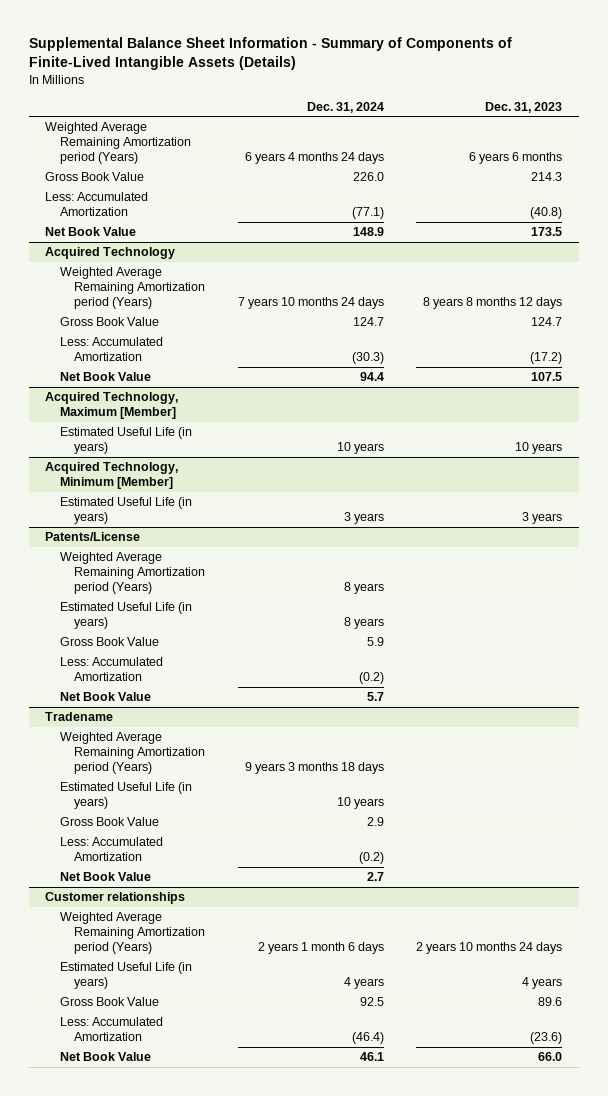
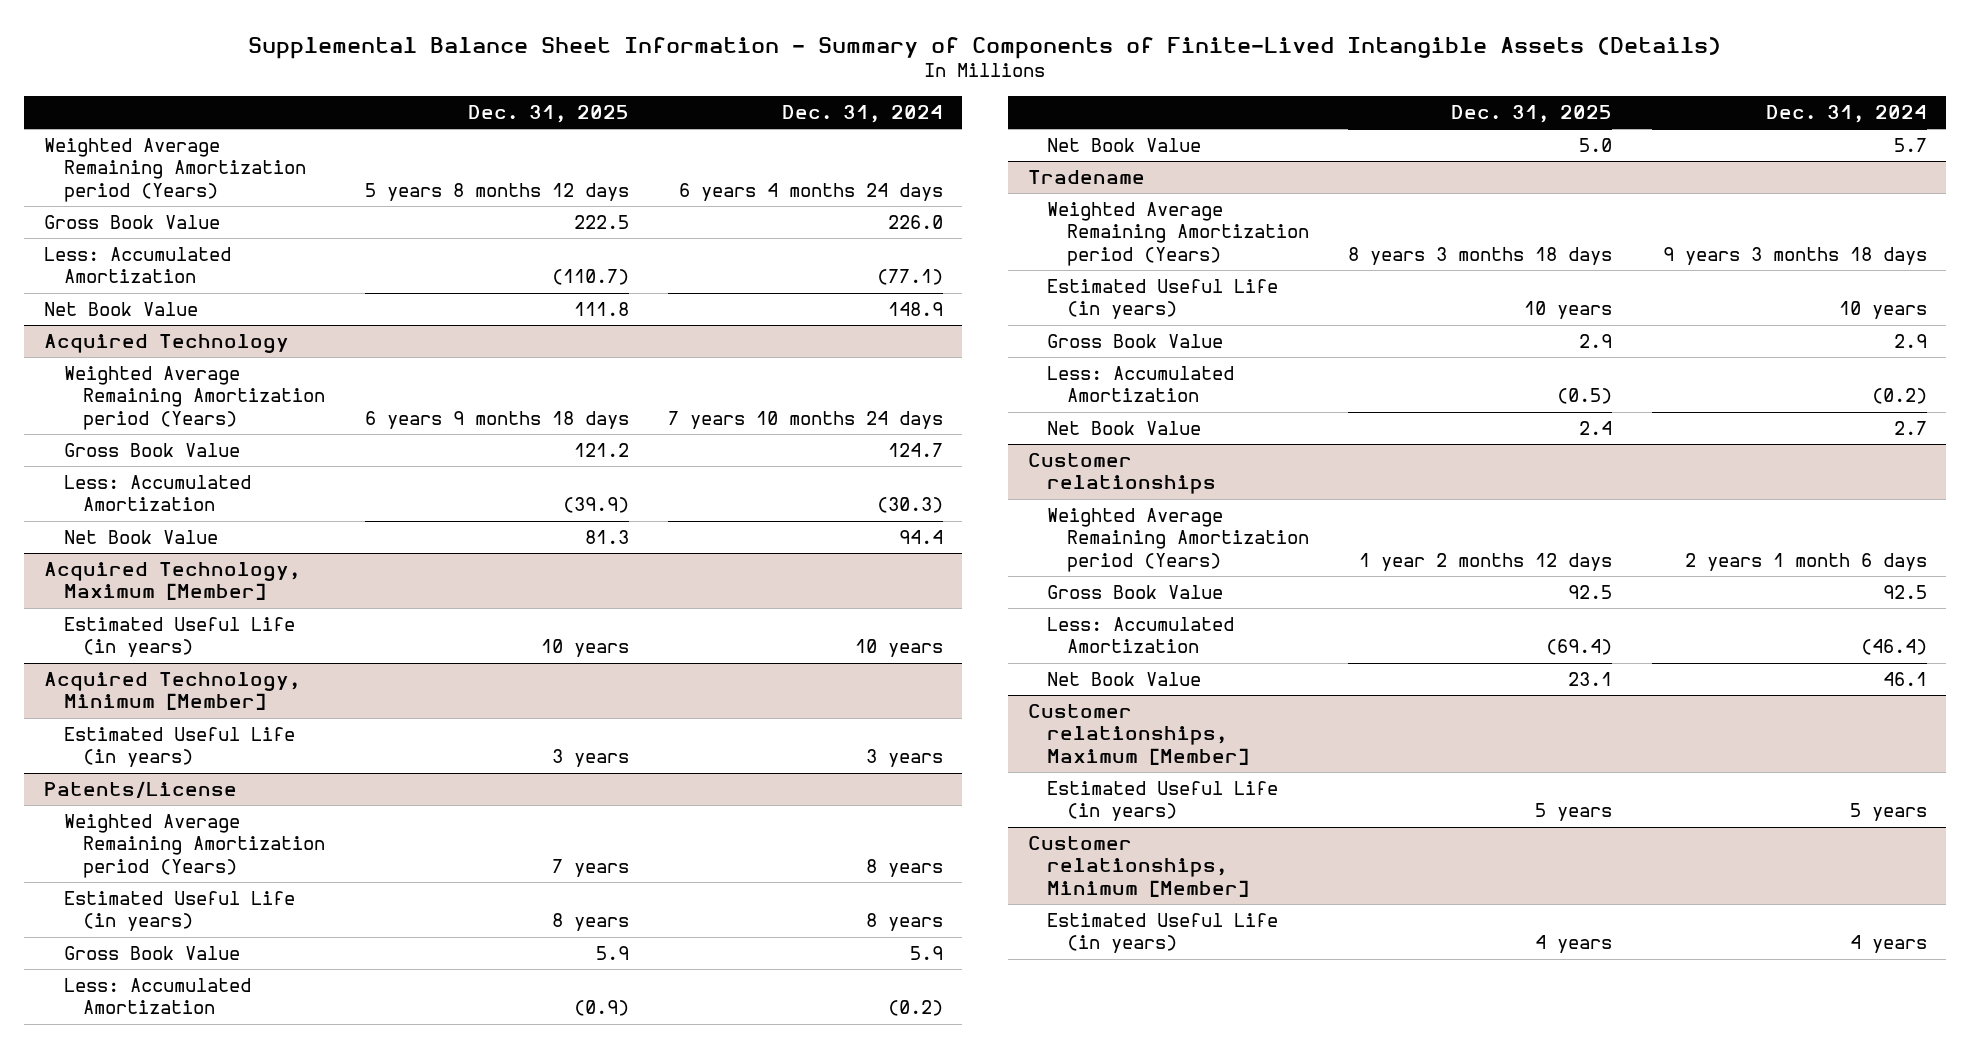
[485,101,563,113] Dec. 31, 2023 -> none
none -> [467,104,629,123] Dec. 31, 2025
[59,962,192,990] Estimated Useful Life (in years) -> none
none -> [1027,704,1250,765] Customer relationships, Maximum [Member]
none -> [1047,781,1279,822] Estimated Useful Life (in years)
none -> [1027,836,1250,897] Customer relationships, Minimum [Member]
none -> [1047,913,1279,954] Estimated Useful Life (in years)

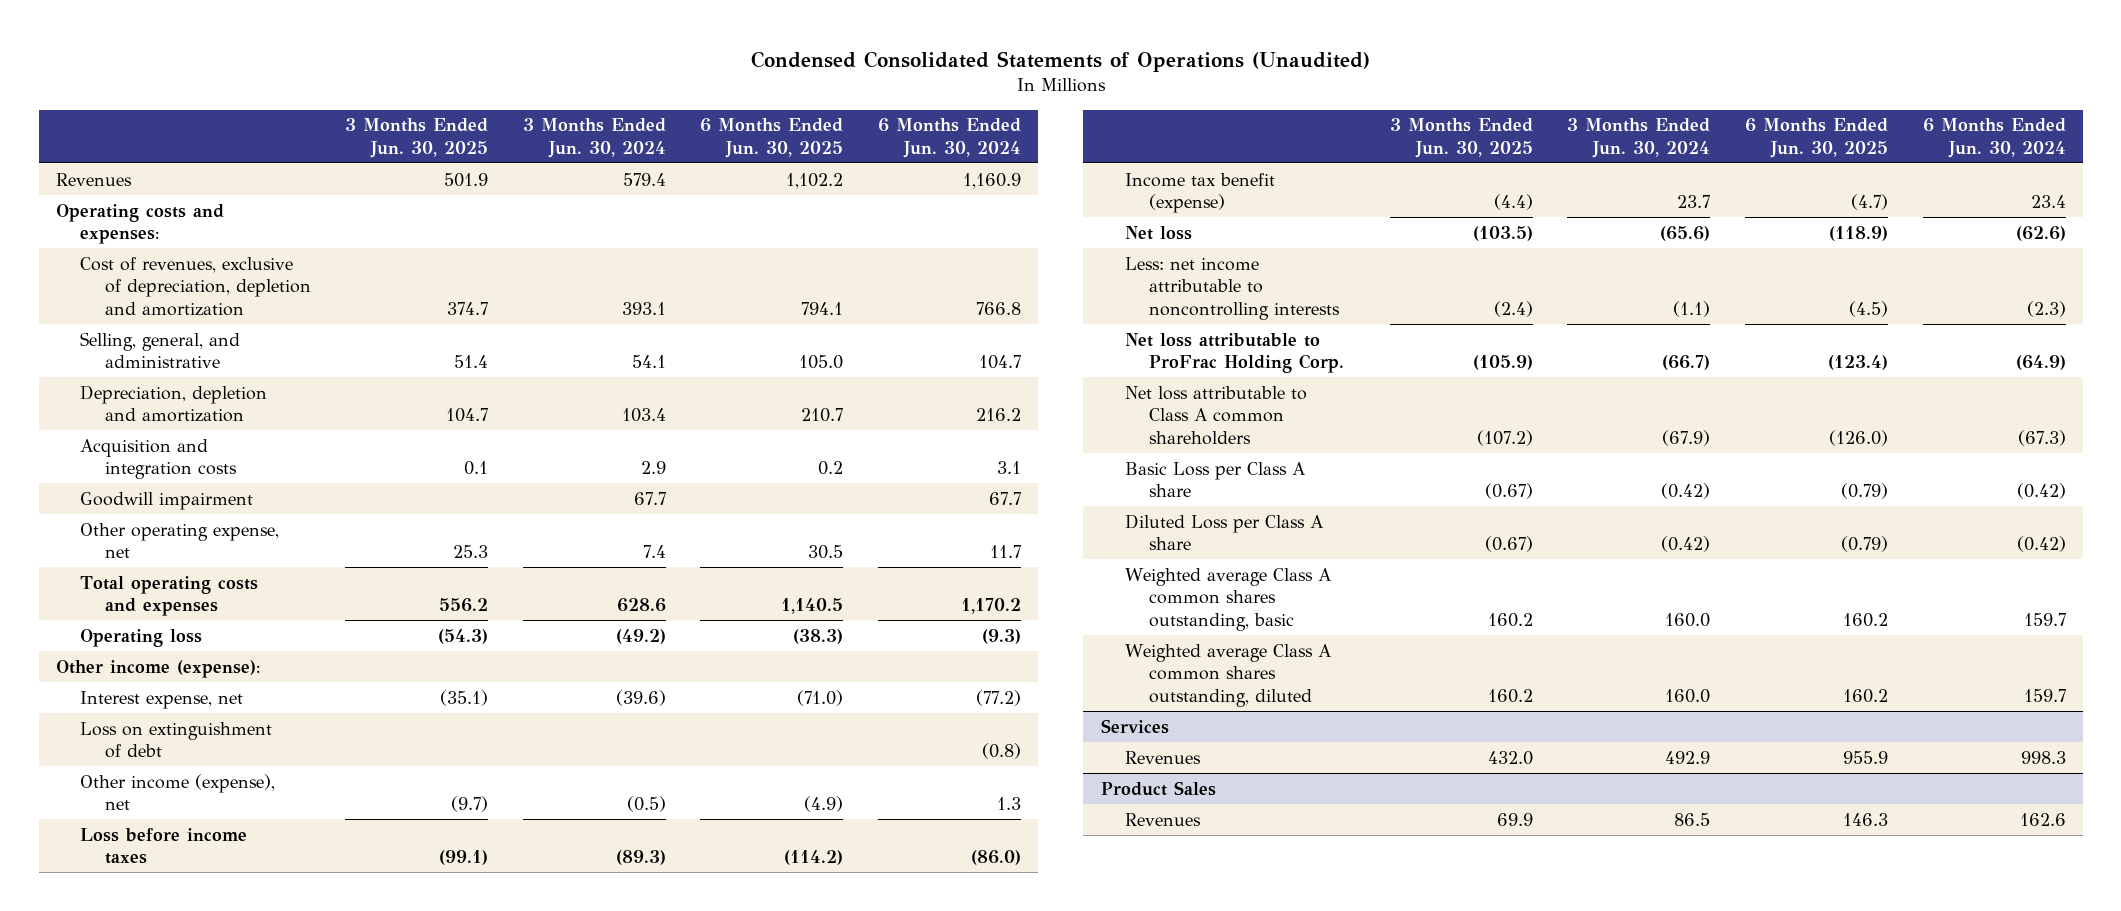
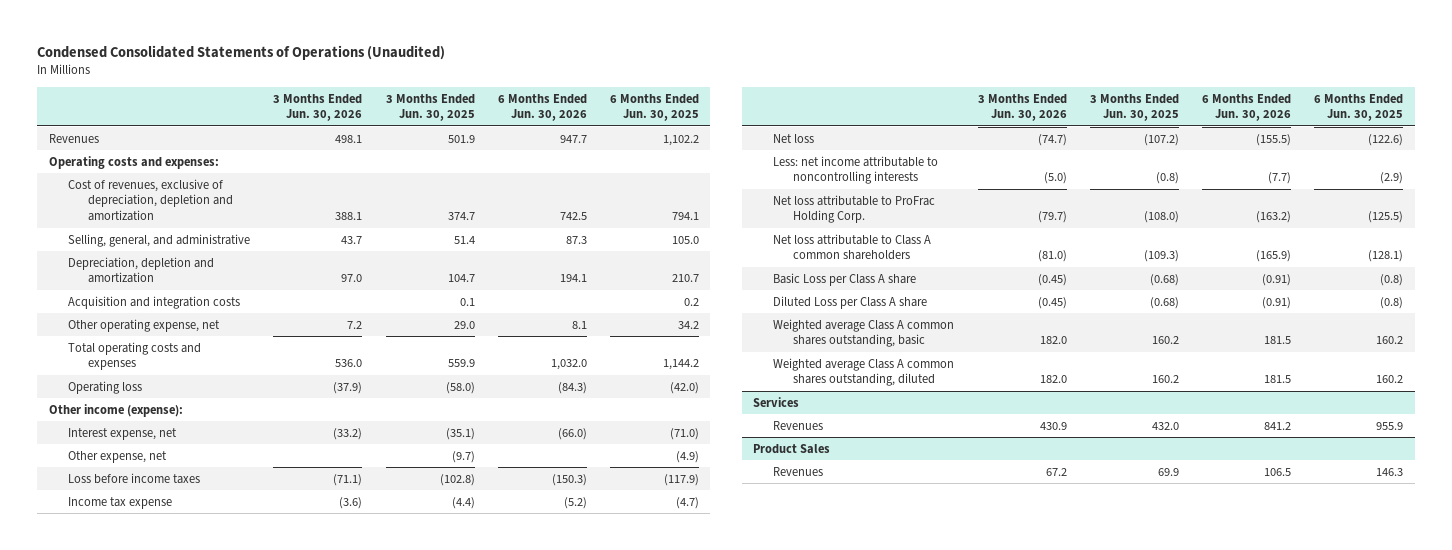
[522,118,666,158] 3 Months Ended Jun. 30, 2024 -> none
[877,118,1021,158] 6 Months Ended Jun. 30, 2024 -> none
none -> [273,93,363,122] 3 Months Ended Jun. 30, 2026
none -> [497,93,587,122] 6 Months Ended Jun. 30, 2026
[80,491,254,510] Goodwill impairment -> none
[453,545,489,559] 25.3 -> [453,320,475,329] 29.0
[808,545,844,560] 30.5 -> [677,320,699,329] 34.2
[439,598,489,613] 556.2 -> [447,359,475,368] 559.9
[781,598,844,615] 1,140.5 -> [662,359,699,371] 1,144.2
[438,628,489,644] (54.3) -> [445,381,475,394] (58.0)
[793,628,844,644] (38.3) -> [669,381,699,394] (42.0)
[80,721,273,759] Loss on extinguishment of debt -> none
[80,773,276,811] Other income (expense), net -> [68,450,168,463] Other expense, net
[439,850,489,866] (99.1) -> [439,473,475,486] (102.8)
[784,850,844,866] (114.2) -> [663,473,699,486] (117.9)
[1125,172,1276,214] Income tax benefit (expense) -> [68,496,173,509] Income tax expense
[1472,225,1533,241] (103.5) -> [1143,133,1179,146] (107.2)
[1829,225,1889,241] (118.9) -> [1367,133,1403,146] (122.6)
[1493,300,1533,317] (2.4) -> [1155,172,1179,185] (0.8)
[1849,300,1889,317] (4.5) -> [1379,172,1403,185] (2.9)
[1472,355,1533,371] (105.9) -> [1143,211,1179,224] (108.0)
[1828,355,1889,371] (123.4) -> [1367,211,1403,224] (125.5)
[1476,429,1533,446] (107.2) -> [1143,250,1179,263] (109.3)
[1829,429,1889,446] (126.0) -> [1367,250,1403,263] (128.1)
[1484,483,1533,500] (0.67) -> [1149,273,1179,286] (0.68)
[1841,483,1889,500] (0.79) -> [1379,273,1403,286] (0.8)
[1484,536,1533,553] (0.67) -> [1149,296,1179,309] (0.68)
[1841,536,1889,553] (0.79) -> [1379,296,1403,309] (0.8)

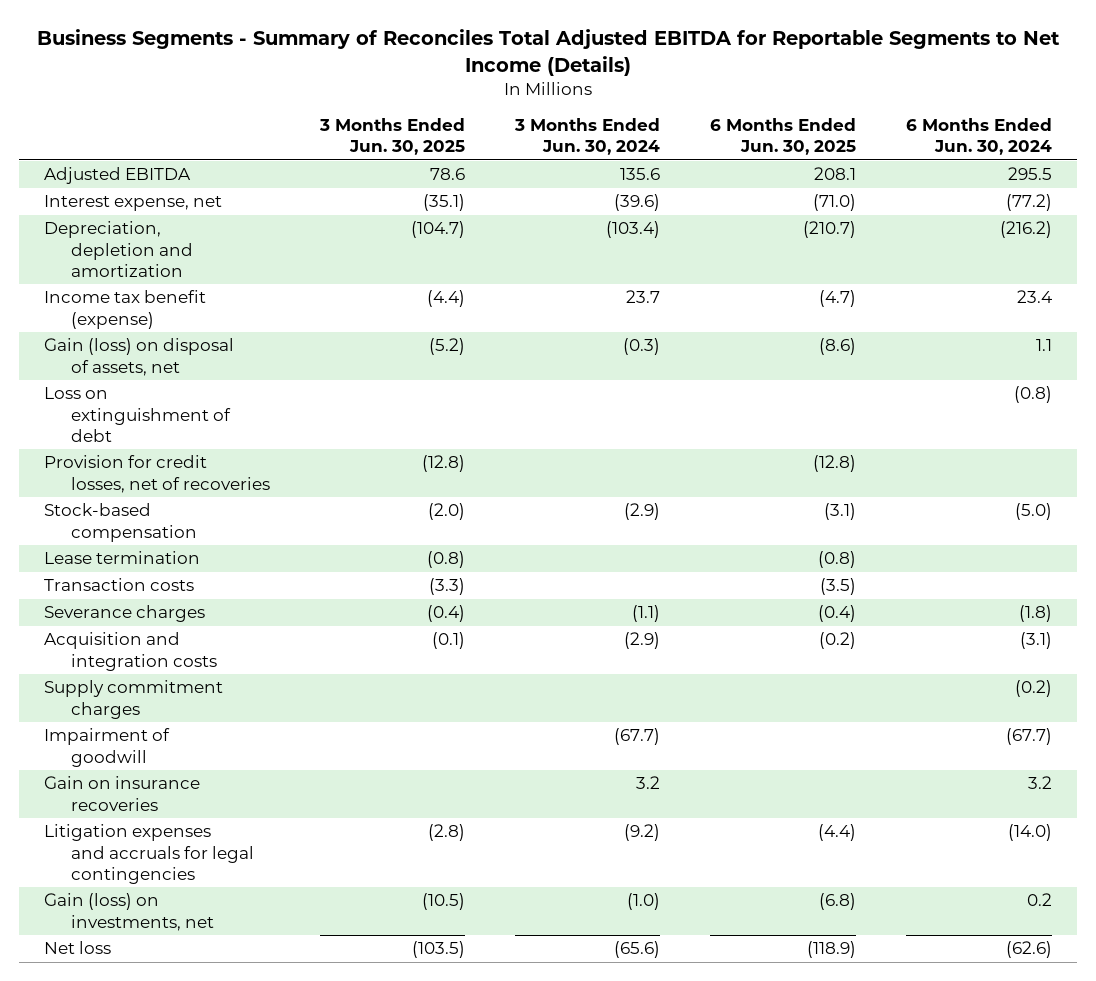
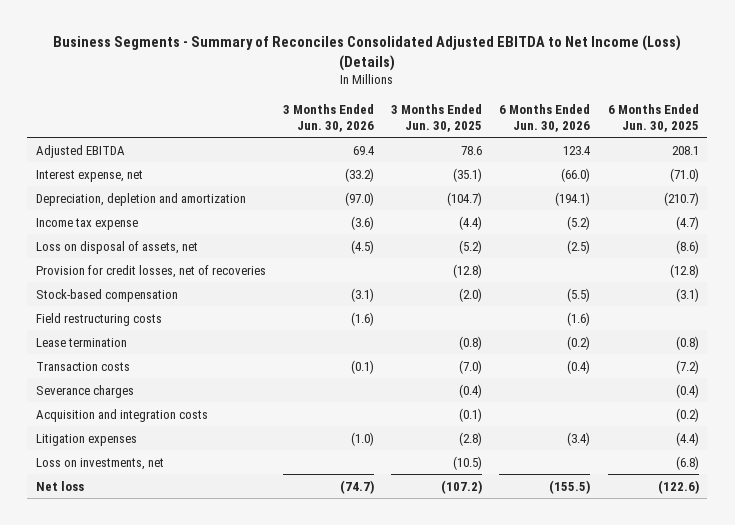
[36,29,1060,76] Business Segments - Summary of Reconciles Total Adjusted EBITDA for Reportable Segments to Net Income (Details) -> [53,35,682,72] Business Segments - Summary of Reconciles Consolidated Adjusted EBITDA to Net Income (Loss) (Details)
[513,118,660,156] 3 Months Ended Jun. 30, 2024 -> none
[906,118,1053,156] 6 Months Ended Jun. 30, 2024 -> none
none -> [283,104,375,132] 3 Months Ended Jun. 30, 2026
none -> [499,104,591,132] 6 Months Ended Jun. 30, 2026
[43,387,231,442] Loss on extinguishment of debt -> none
[43,290,206,329] Income tax benefit (expense) -> [35,217,138,230] Income tax expense
[43,338,234,376] Gain (loss) on disposal of assets, net -> [35,240,198,254] Loss on disposal of assets, net
none -> [35,312,162,326] Field restructuring costs
[428,578,465,596] (3.3) -> [459,359,483,374] (7.0)
[819,578,856,596] (3.5) -> [675,359,699,374] (7.2)
[43,680,223,719] Supply commitment charges -> none
[43,728,170,767] Impairment of goodwill -> none
[43,776,200,811] Gain on insurance recoveries -> none
[43,824,254,884] Litigation expenses and accruals for legal contingencies -> [35,433,137,446] Litigation expenses
[43,893,214,931] Gain (loss) on investments, net -> [35,457,164,470] Loss on investments, net
[411,941,465,959] (103.5) -> [441,479,483,494] (107.2)
[806,941,856,959] (118.9) -> [657,479,699,494] (122.6)

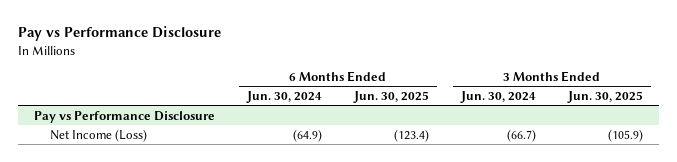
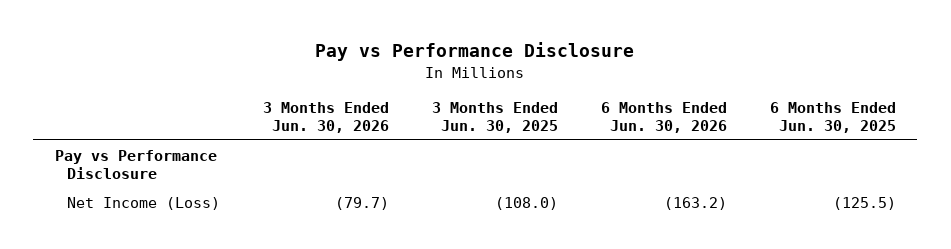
[245,91,322,104] Jun. 30, 2024 -> none
[459,91,536,104] Jun. 30, 2024 -> none
none -> [262,101,389,134] 3 Months Ended Jun. 30, 2026
none -> [600,101,727,134] 6 Months Ended Jun. 30, 2026
[393,128,429,142] (123.4) -> [832,196,896,210] (125.5)
[607,128,643,142] (105.9) -> [494,196,558,210] (108.0)

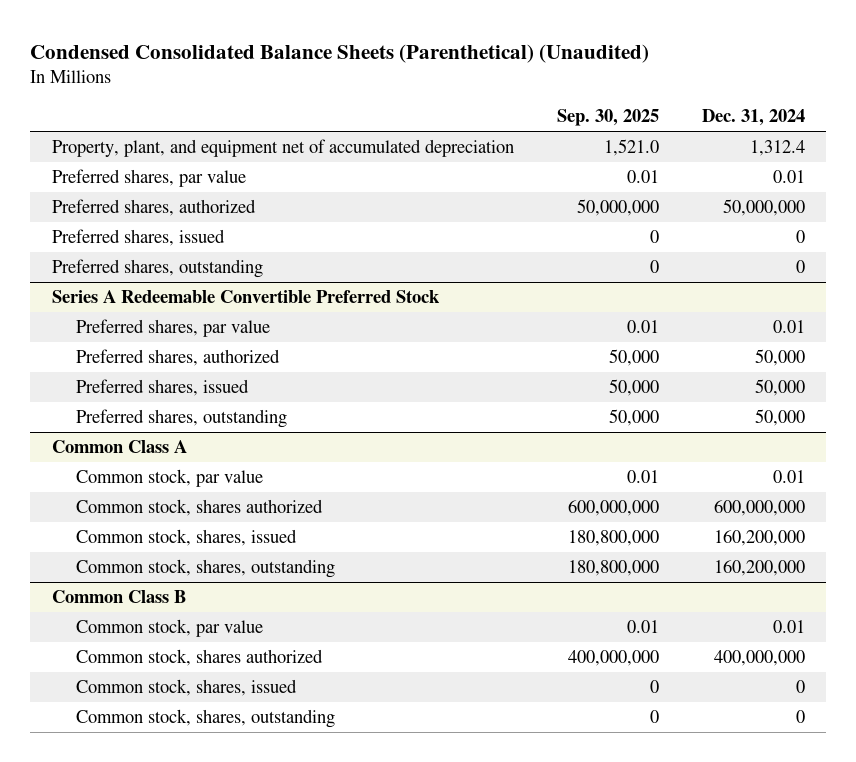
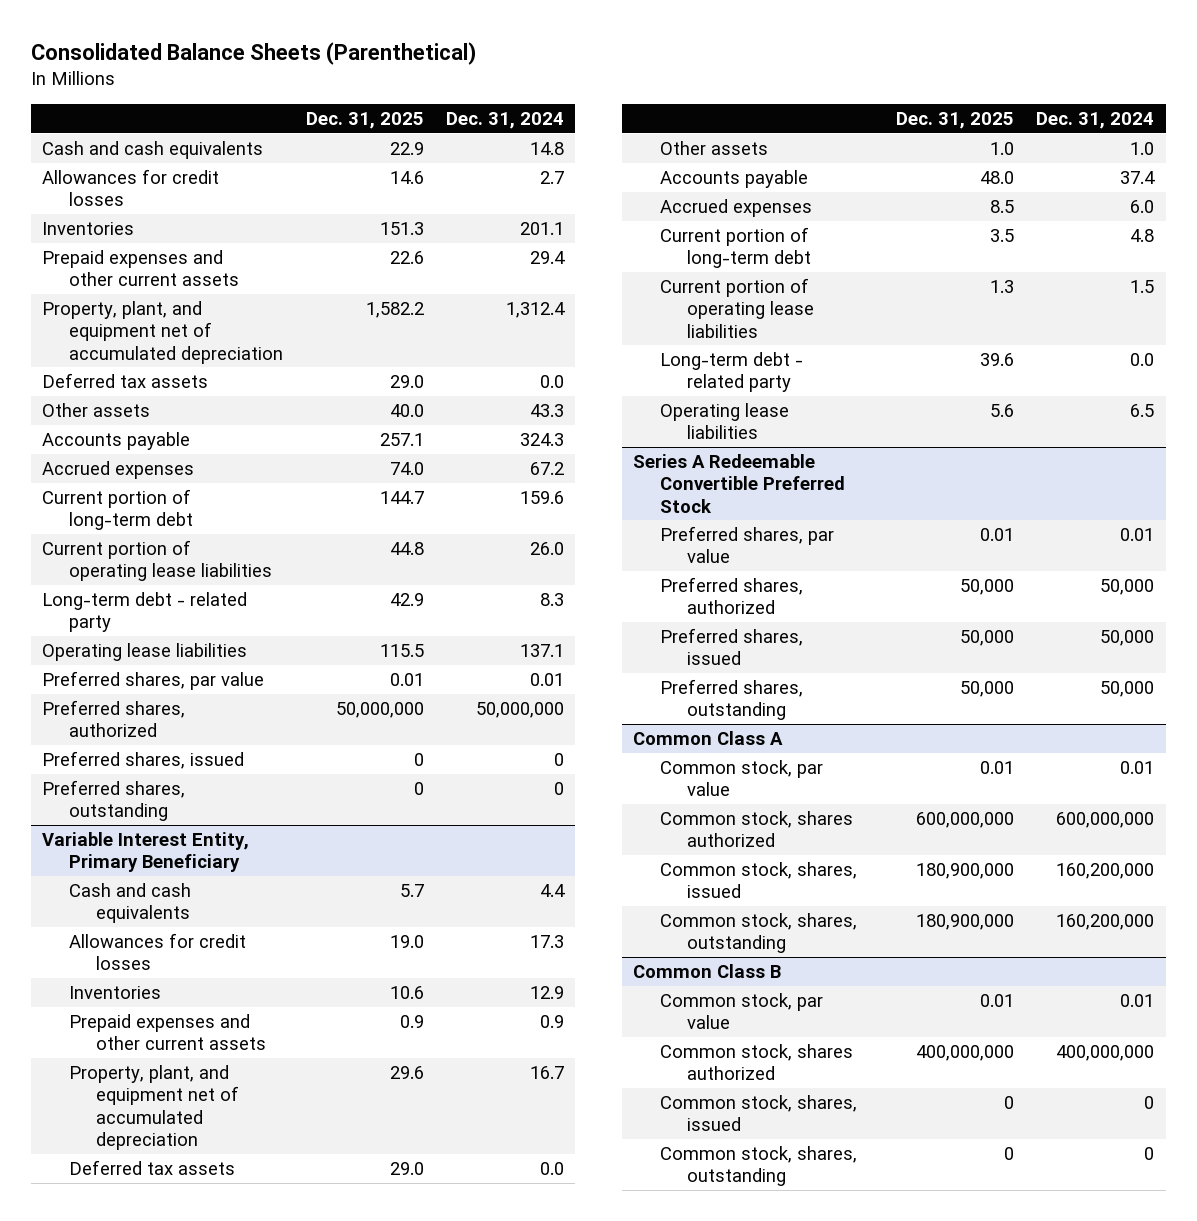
[30,43,650,63] Condensed Consolidated Balance Sheets (Parenthetical) (Unaudited) -> [31,42,477,66] Consolidated Balance Sheets (Parenthetical)
[556,109,659,127] Sep. 30, 2025 -> none
none -> [305,112,424,130] Dec. 31, 2025
none -> [42,141,264,160] Cash and cash equivalents
none -> [42,169,220,207] Allowances for credit losses
none -> [42,222,135,236] Inventories
none -> [42,250,240,287] Prepaid expenses and other current assets
none -> [42,373,209,389] Deferred tax assets
none -> [42,403,151,418] Other assets
none -> [42,432,191,451] Accounts payable
none -> [42,461,195,480] Accrued expenses
none -> [42,489,194,531] Current portion of long-term debt
none -> [42,540,273,582] Current portion of operating lease liabilities
none -> [42,592,248,633] Long-term debt - related party
none -> [42,643,248,662] Operating lease liabilities
none -> [42,832,250,873] Variable Interest Entity, Primary Beneficiary
none -> [69,883,192,924] Cash and cash equivalents
none -> [69,933,247,971] Allowances for credit losses
none -> [69,986,162,1000] Inventories
none -> [69,1014,267,1051] Prepaid expenses and other current assets
none -> [69,1065,240,1150] Property, plant, and equipment net of accumulated depreciation
none -> [69,1160,236,1176] Deferred tax assets
none -> [659,141,768,156] Other assets
none -> [659,170,808,189] Accounts payable
none -> [659,199,812,218] Accrued expenses
none -> [659,227,811,269] Current portion of long-term debt
none -> [659,278,814,338] Current portion of operating lease liabilities
none -> [659,352,803,393] Long-term debt - related party
none -> [659,403,789,440] Operating lease liabilities

